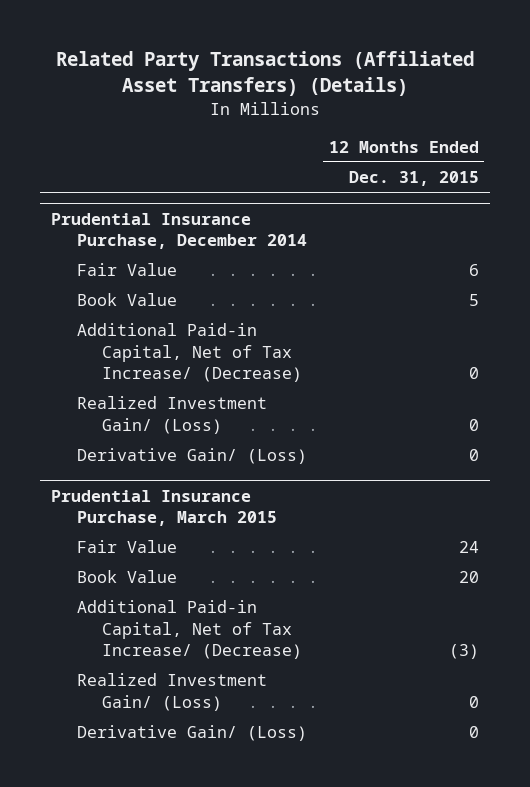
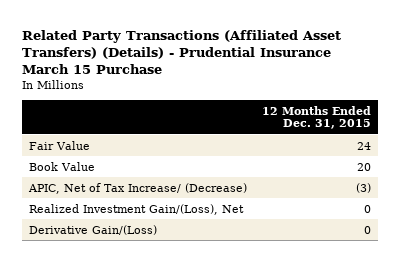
[56,51,475,97] Related Party Transactions (Affiliated Asset Transfers) (Details) -> [22,29,342,74] Related Party Transactions (Affiliated Asset Transfers) (Details) - Prudential Insurance March 15 Purchase
[51,212,307,250] Prudential Insurance Purchase, December 2014 -> none
[76,263,177,277] Fair Value -> none
[76,293,177,307] Book Value -> none
[76,323,303,382] Additional Paid-in Capital, Net of Tax Increase/ (Decrease) -> none
[76,396,267,434] Realized Investment Gain/ (Loss) -> none
[76,448,307,465] Derivative Gain/ (Loss) -> none
[51,489,277,527] Prudential Insurance Purchase, March 2015 -> none
[76,600,303,659] Additional Paid-in Capital, Net of Tax Increase/ (Decrease) -> [28,182,248,194] APIC, Net of Tax Increase/ (Decrease)
[76,673,267,711] Realized Investment Gain/ (Loss) -> [29,203,245,215] Realized Investment Gain/(Loss), Net
[76,725,307,742] Derivative Gain/ (Loss) -> [29,224,158,235] Derivative Gain/(Loss)

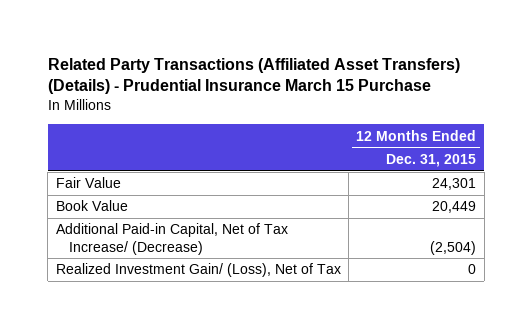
[29,224,158,235] Derivative Gain/(Loss) -> none
[356,141,371,150] 24 -> [432,178,477,191] 24,301
[356,162,371,171] 20 -> [432,201,477,214] 20,449
[28,182,248,194] APIC, Net of Tax Increase/ (Decrease) -> [55,223,288,255] Additional Paid-in Capital, Net of Tax Increase/ (Decrease)
[355,182,371,193] (3) -> [430,240,477,255] (2,504)
[29,203,245,215] Realized Investment Gain/(Loss), Net -> [55,263,341,278] Realized Investment Gain/ (Loss), Net of Tax

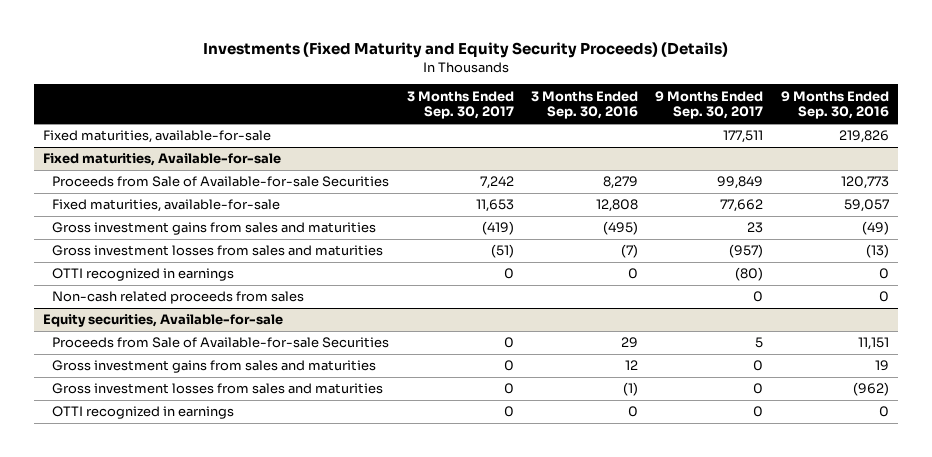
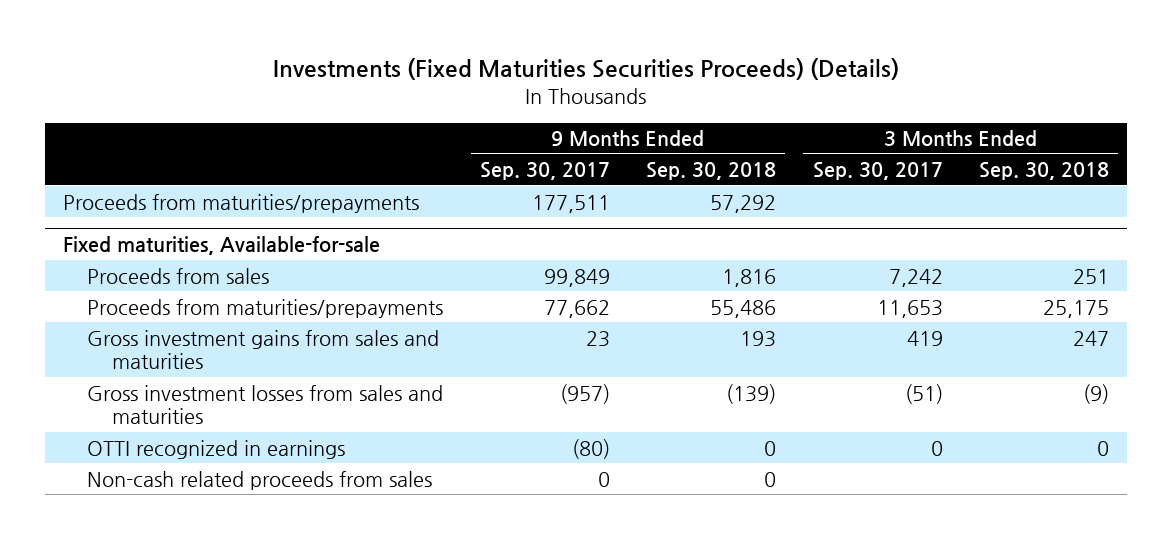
[202,42,728,59] Investments (Fixed Maturity and Equity Security Proceeds) (Details) -> [272,57,899,80] Investments (Fixed Maturities Securities Proceeds) (Details)
[530,90,638,120] 3 Months Ended Sep. 30, 2016 -> none
[780,90,889,120] 9 Months Ended Sep. 30, 2016 -> none
none -> [646,162,777,181] Sep. 30, 2018
none -> [979,162,1110,181] Sep. 30, 2018
[42,130,271,144] Fixed maturities, available-for-sale -> [62,193,419,213] Proceeds from maturities/prepayments
[52,176,390,188] Proceeds from Sale of Available-for-sale Securities -> [87,267,270,284] Proceeds from sales
[52,199,281,213] Fixed maturities, available-for-sale -> [87,298,444,318] Proceeds from maturities/prepayments
[481,221,514,236] (419) -> [906,330,943,346] 419
[42,314,283,328] Equity securities, Available-for-sale -> none
[52,337,390,349] Proceeds from Sale of Available-for-sale Securities -> none
[52,360,377,374] Gross investment gains from sales and maturities -> none
[52,383,384,395] Gross investment losses from sales and maturities -> none
[52,406,235,420] OTTI recognized in earnings -> none

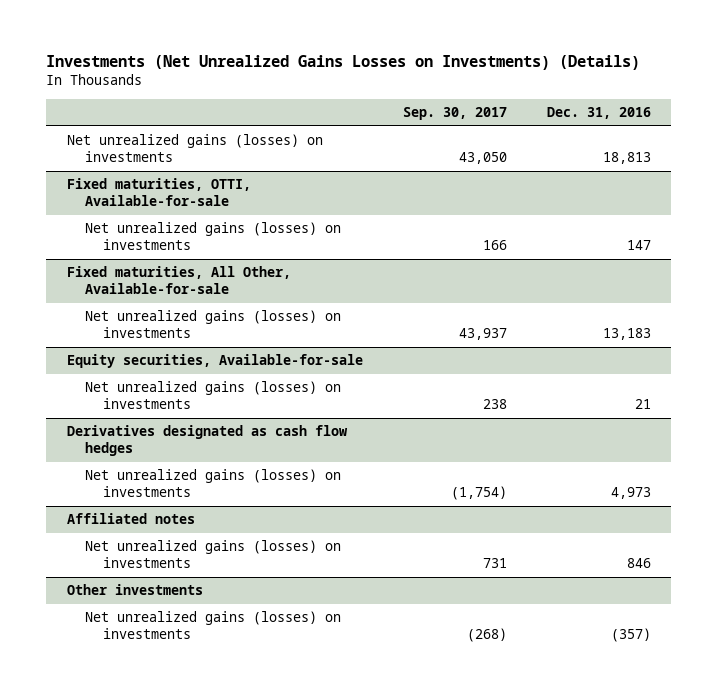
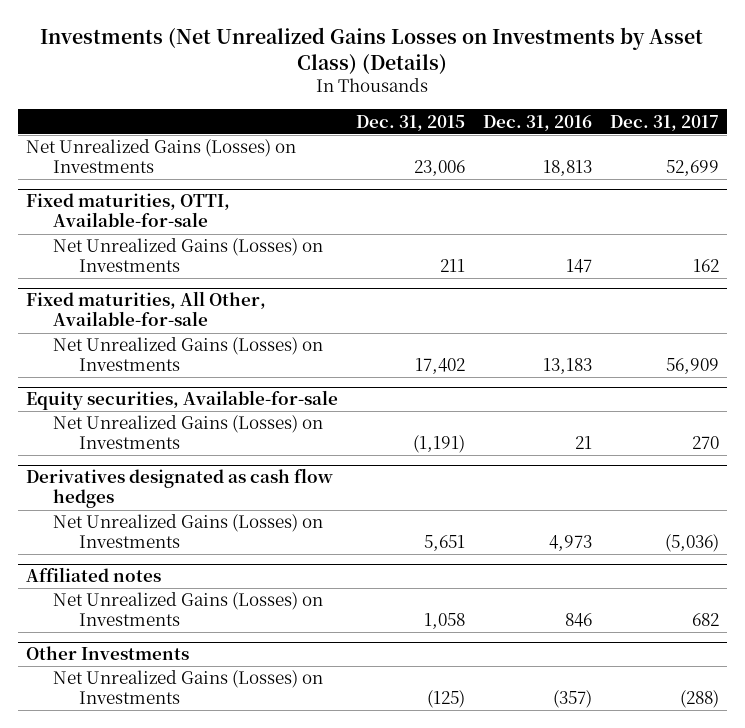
[46,55,641,71] Investments (Net Unrealized Gains Losses on Investments) (Details) -> [40,26,704,74] Investments (Net Unrealized Gains Losses on Investments by Asset Class) (Details)
[402,107,507,121] Sep. 30, 2017 -> none
none -> [356,114,466,131] Dec. 31, 2015
none -> [609,114,719,131] Dec. 31, 2017
[66,134,323,163] Net unrealized gains (losses) on investments -> [26,139,297,174] Net Unrealized Gains (Losses) on Investments
[84,222,341,251] Net unrealized gains (losses) on investments -> [52,238,323,273] Net Unrealized Gains (Losses) on Investments
[84,310,341,339] Net unrealized gains (losses) on investments -> [52,337,323,372] Net Unrealized Gains (Losses) on Investments
[84,381,341,410] Net unrealized gains (losses) on investments -> [52,415,323,450] Net Unrealized Gains (Losses) on Investments
[84,469,341,498] Net unrealized gains (losses) on investments -> [52,514,323,549] Net Unrealized Gains (Losses) on Investments
[84,540,341,569] Net unrealized gains (losses) on investments -> [52,592,323,627] Net Unrealized Gains (Losses) on Investments
[66,584,203,596] Other investments -> [26,646,190,661] Other Investments
[84,611,341,640] Net unrealized gains (losses) on investments -> [52,670,323,705] Net Unrealized Gains (Losses) on Investments

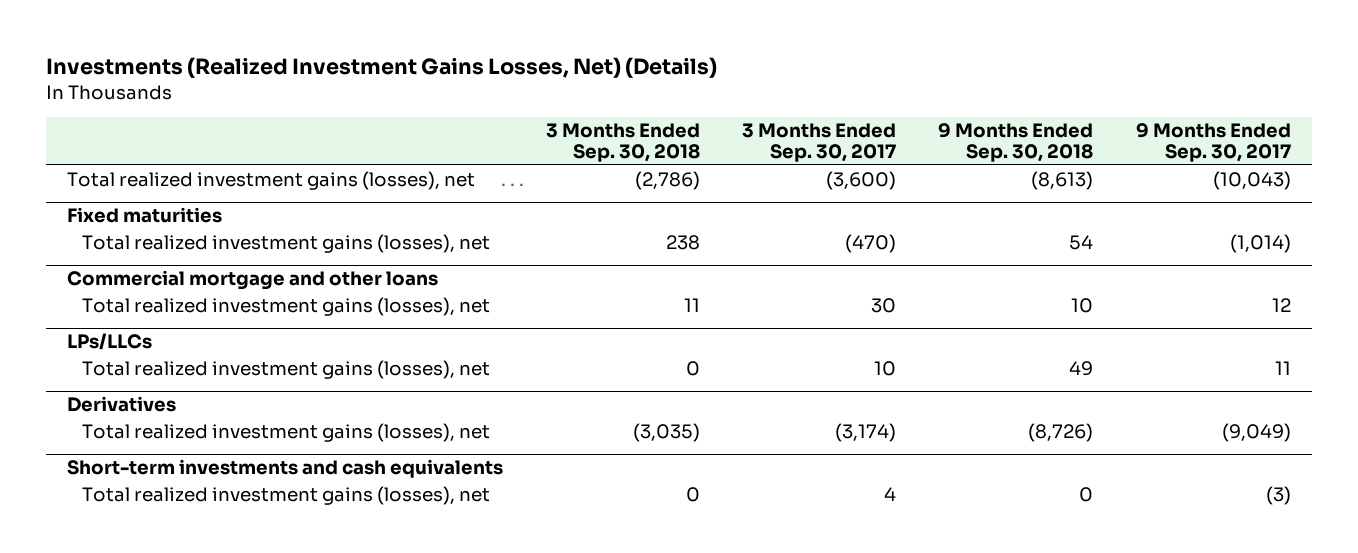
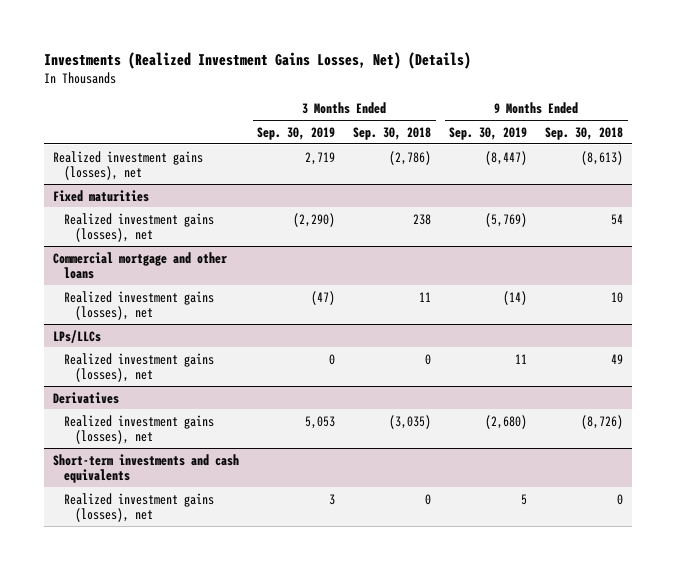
[742,122,897,163] 3 Months Ended Sep. 30, 2017 -> none
[1135,122,1291,163] 9 Months Ended Sep. 30, 2017 -> none
none -> [257,126,336,140] Sep. 30, 2019
none -> [449,126,528,140] Sep. 30, 2019
[67,170,476,190] Total realized investment gains (losses), net -> [52,150,203,181] Realized investment gains (losses), net
[82,233,491,253] Total realized investment gains (losses), net -> [63,212,214,243] Realized investment gains (losses), net
[82,296,491,316] Total realized investment gains (losses), net -> [63,290,214,321] Realized investment gains (losses), net
[82,359,491,379] Total realized investment gains (losses), net -> [63,352,214,383] Realized investment gains (losses), net
[82,422,491,442] Total realized investment gains (losses), net -> [63,414,214,445] Realized investment gains (losses), net
[82,485,491,505] Total realized investment gains (losses), net -> [63,492,214,523] Realized investment gains (losses), net

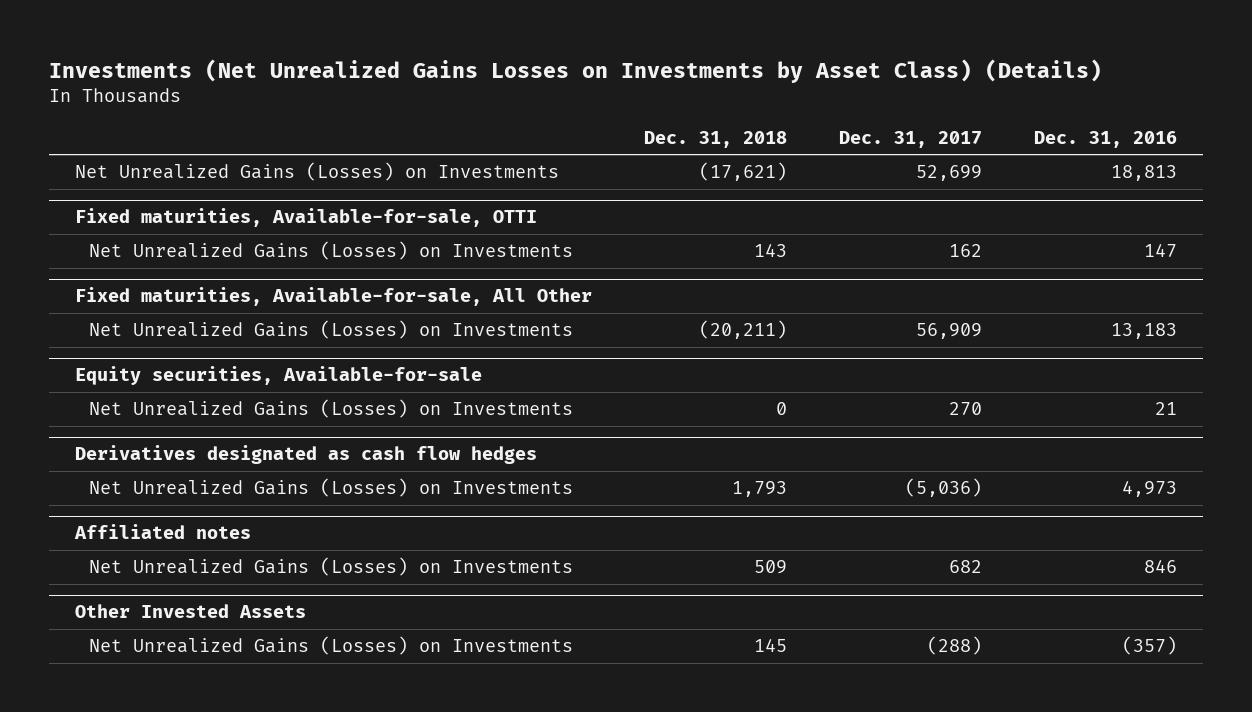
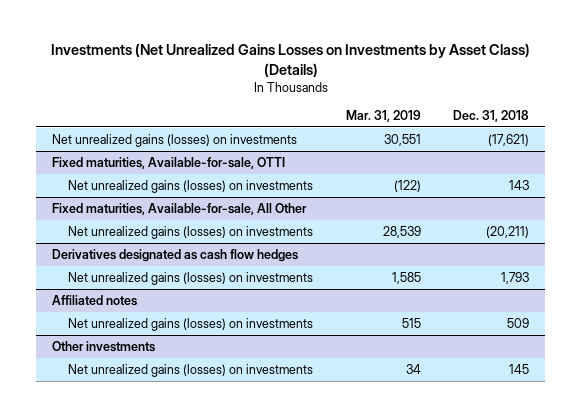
[838,130,982,148] Dec. 31, 2017 -> none
[1033,130,1177,148] Dec. 31, 2016 -> none
none -> [345,110,421,123] Mar. 31, 2019
[75,162,560,182] Net Unrealized Gains (Losses) on Investments -> [52,134,298,148] Net unrealized gains (losses) on investments
[88,241,573,261] Net Unrealized Gains (Losses) on Investments -> [68,180,314,194] Net unrealized gains (losses) on investments
[75,366,483,386] Equity securities, Available-for-sale -> none
[88,399,573,419] Net Unrealized Gains (Losses) on Investments -> none
[88,320,573,340] Net Unrealized Gains (Losses) on Investments -> [68,226,314,240] Net unrealized gains (losses) on investments
[88,478,573,498] Net Unrealized Gains (Losses) on Investments -> [68,272,314,286] Net unrealized gains (losses) on investments
[88,557,573,577] Net Unrealized Gains (Losses) on Investments -> [68,318,314,332] Net unrealized gains (losses) on investments
[75,604,307,619] Other Invested Assets -> [52,341,156,353] Other investments
[88,636,573,656] Net Unrealized Gains (Losses) on Investments -> [68,364,314,378] Net unrealized gains (losses) on investments

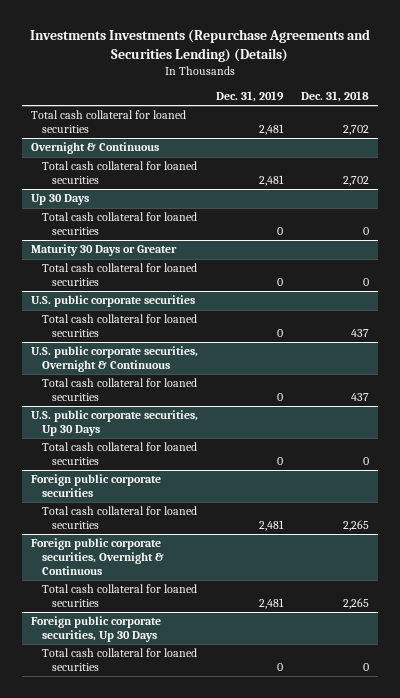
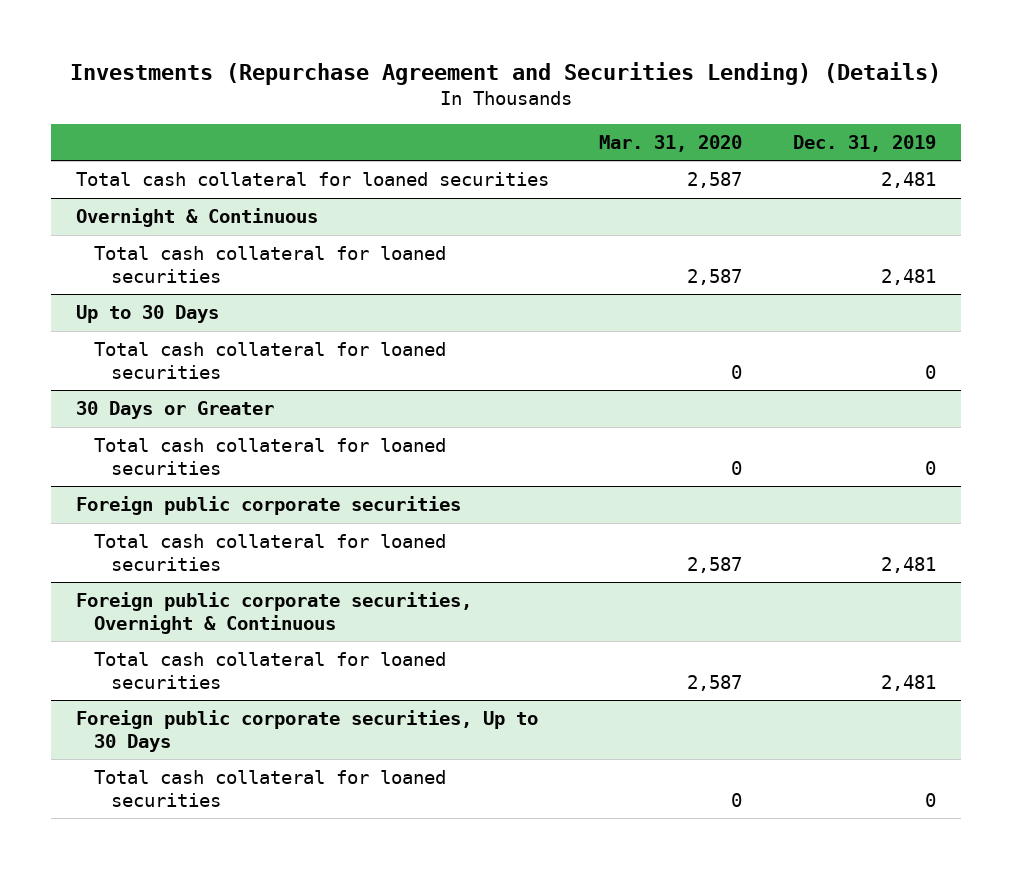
[29,29,370,62] Investments Investments (Repurchase Agreements and Securities Lending) (Details) -> [69,61,941,85] Investments (Repurchase Agreement and Securities Lending) (Details)
[300,91,369,103] Dec. 31, 2018 -> none
none -> [599,134,743,152] Mar. 31, 2020
[41,212,197,236] Total cash collateral for loaned securities -> none
[31,244,178,257] Maturity 30 Days or Greater -> none
[41,263,197,287] Total cash collateral for loaned securities -> none
[31,295,196,308] U.S. public corporate securities -> none
[41,314,197,338] Total cash collateral for loaned securities -> none
[31,346,199,373] U.S. public corporate securities, Overnight & Continuous -> none
[31,194,90,206] Up 30 Days -> [75,305,219,324] Up to 30 Days
[31,410,199,437] U.S. public corporate securities, Up 30 Days -> none
none -> [75,401,274,420] 30 Days or Greater
[31,616,162,643] Foreign public corporate securities, Up 30 Days -> [75,710,538,752] Foreign public corporate securities, Up to 30 Days

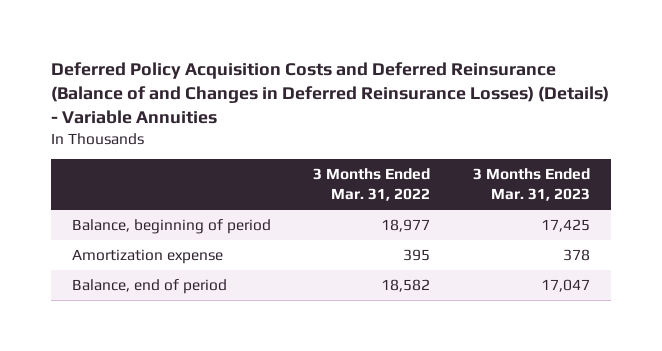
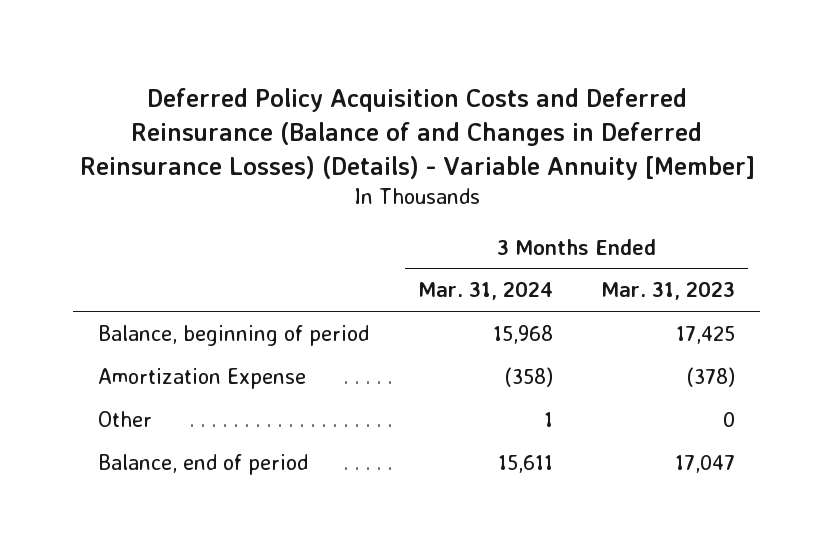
[50,61,609,124] Deferred Policy Acquisition Costs and Deferred Reinsurance (Balance of and Changes in Deferred Reinsurance Losses) (Details) - Variable Annuities -> [79,88,755,180] Deferred Policy Acquisition Costs and Deferred Reinsurance (Balance of and Changes in Deferred Reinsurance Losses) (Details) - Variable Annuity [Member]
[313,168,431,202] 3 Months Ended Mar. 31, 2022 -> none
none -> [417,281,553,301] Mar. 31, 2024
[71,248,223,264] Amortization expense -> [97,367,306,389] Amortization Expense
[562,248,590,261] 378 -> [686,366,736,387] (378)
none -> [97,410,152,427] Other

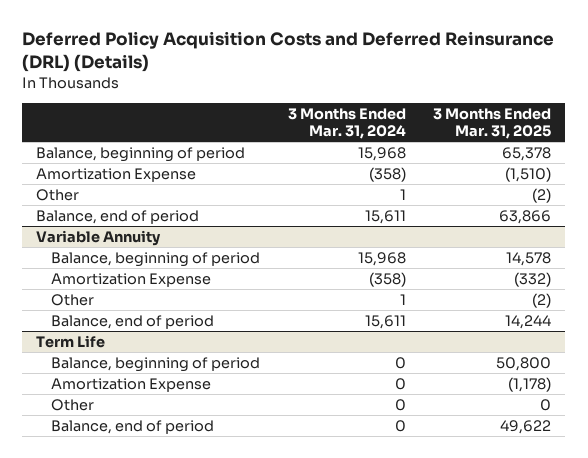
[79,88,755,180] Deferred Policy Acquisition Costs and Deferred Reinsurance (Balance of and Changes in Deferred Reinsurance Losses) (Details) - Variable Annuity [Member] -> [22,31,555,73] Deferred Policy Acquisition Costs and Deferred Reinsurance (DRL) (Details)
[601,281,736,301] Mar. 31, 2023 -> none
none -> [433,107,552,139] 3 Months Ended Mar. 31, 2025
none -> [36,230,162,247] Variable Annuity
none -> [50,252,260,268] Balance, beginning of period
none -> [50,273,211,288] Amortization Expense
none -> [50,294,94,307] Other
none -> [50,315,214,330] Balance, end of period
none -> [36,335,106,349] Term Life
none -> [50,357,260,373] Balance, beginning of period
none -> [50,378,211,393] Amortization Expense
none -> [50,399,94,412] Other
none -> [50,420,214,435] Balance, end of period

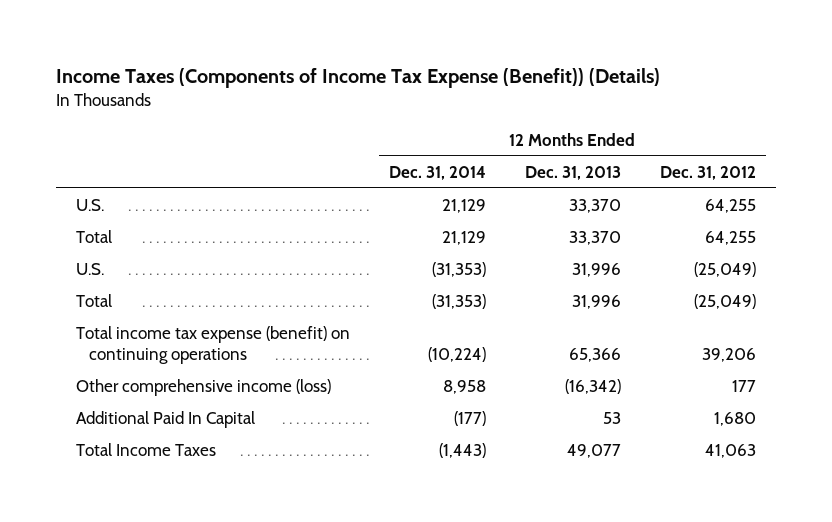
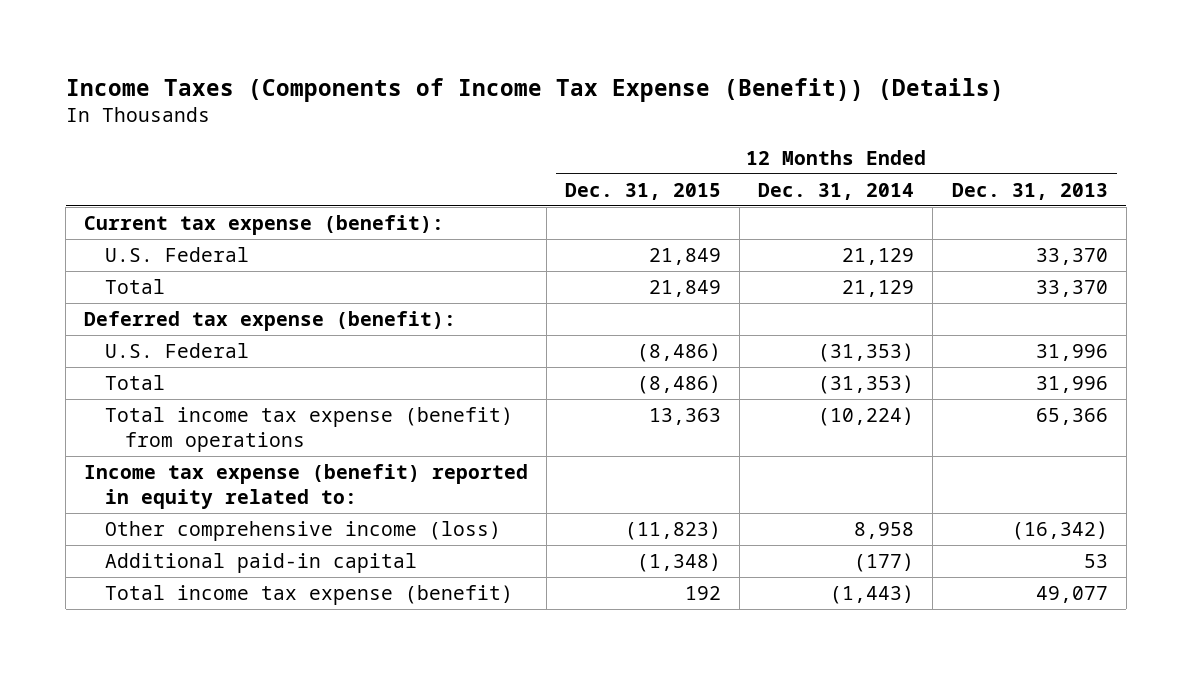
[660,165,757,180] Dec. 31, 2012 -> none
none -> [565,182,722,200] Dec. 31, 2015
none -> [84,215,445,236] Current tax expense (benefit):
[75,199,104,212] U.S. -> [104,247,249,263] U.S. Federal
none -> [84,311,457,332] Deferred tax expense (benefit):
[75,263,104,276] U.S. -> [104,343,249,359] U.S. Federal
[75,326,350,364] Total income tax expense (benefit) on continuing operations -> [104,407,513,453] Total income tax expense (benefit) from operations
none -> [84,464,529,510] Income tax expense (benefit) reported in equity related to:
[75,411,255,429] Additional Paid In Capital -> [104,553,417,574] Additional paid-in capital
[75,443,216,457] Total Income Taxes -> [104,585,513,606] Total income tax expense (benefit)

